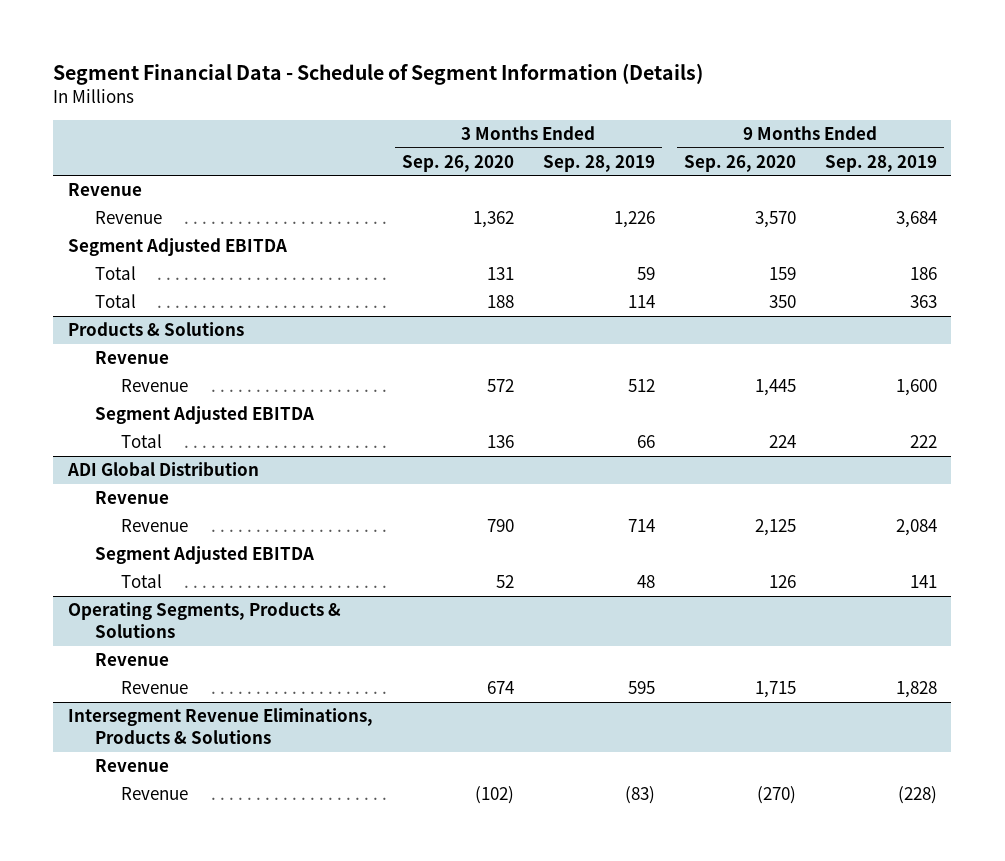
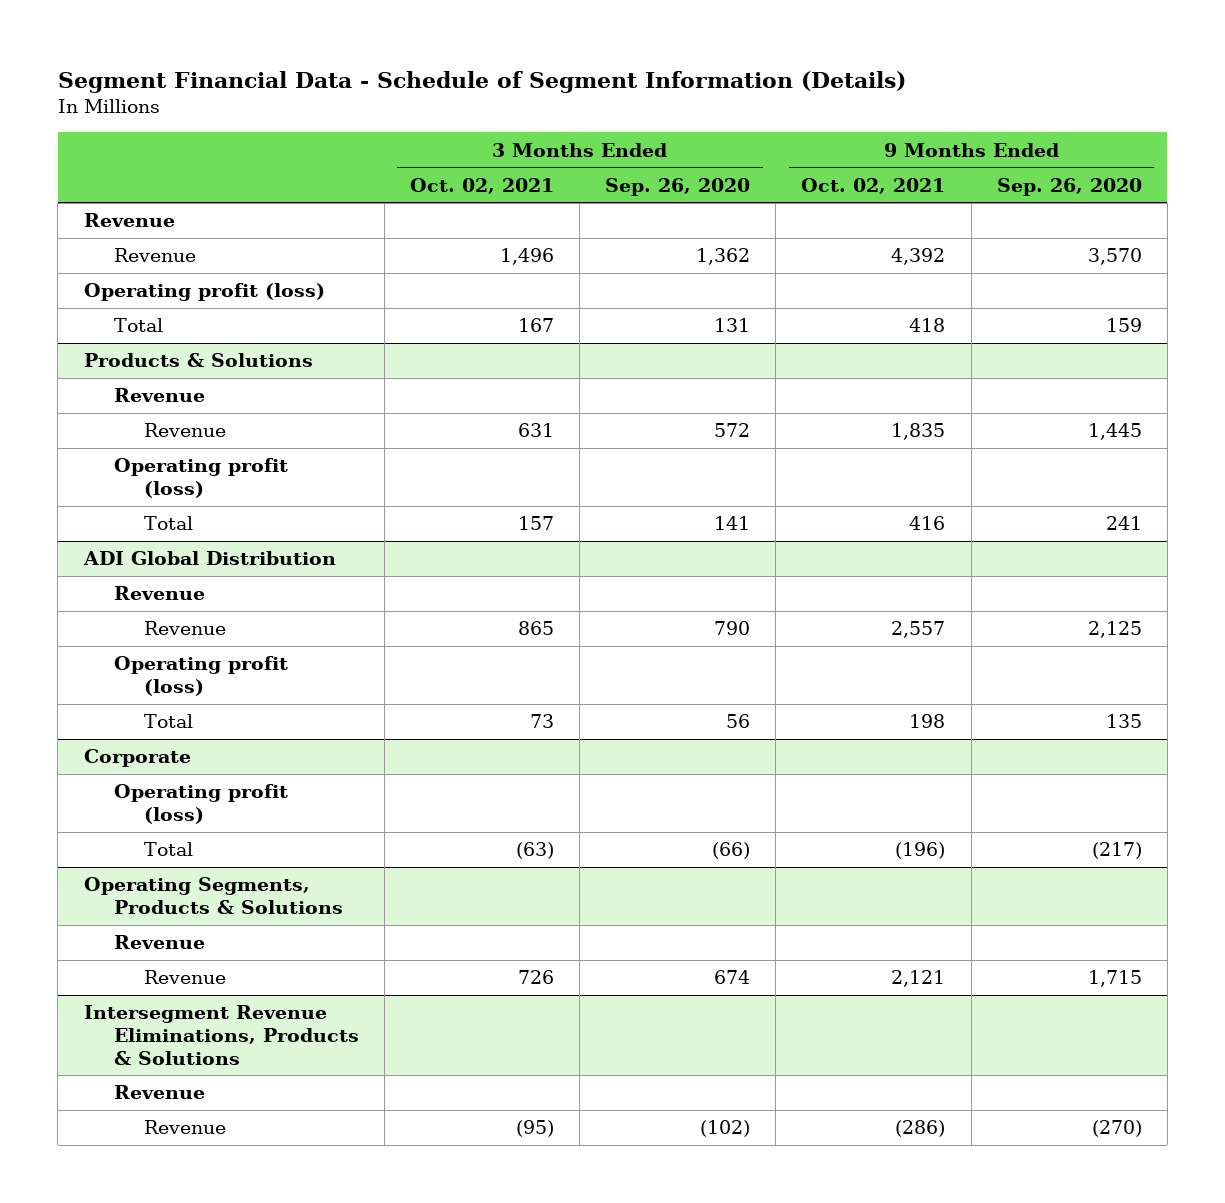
[542,154,655,172] Sep. 28, 2019 -> none
[824,154,937,172] Sep. 28, 2019 -> none
none -> [409,177,554,194] Oct. 02, 2021
none -> [801,177,946,194] Oct. 02, 2021
[67,238,287,257] Segment Adjusted EBITDA -> none
none -> [83,283,325,302] Operating profit (loss)
[94,294,136,309] Total -> none
[94,406,314,425] Segment Adjusted EBITDA -> none
none -> [113,458,288,499] Operating profit (loss)
[486,435,514,449] 136 -> [714,516,751,531] 141
[768,435,796,449] 224 -> [1105,516,1142,531] 241
[94,546,314,565] Segment Adjusted EBITDA -> none
none -> [113,656,288,697] Operating profit (loss)
[495,575,514,589] 52 -> [726,714,751,729] 56
[768,575,796,589] 126 -> [1105,714,1142,729] 135
none -> [83,749,191,768] Corporate
none -> [113,784,288,825] Operating profit (loss)
none -> [143,842,193,857] Total

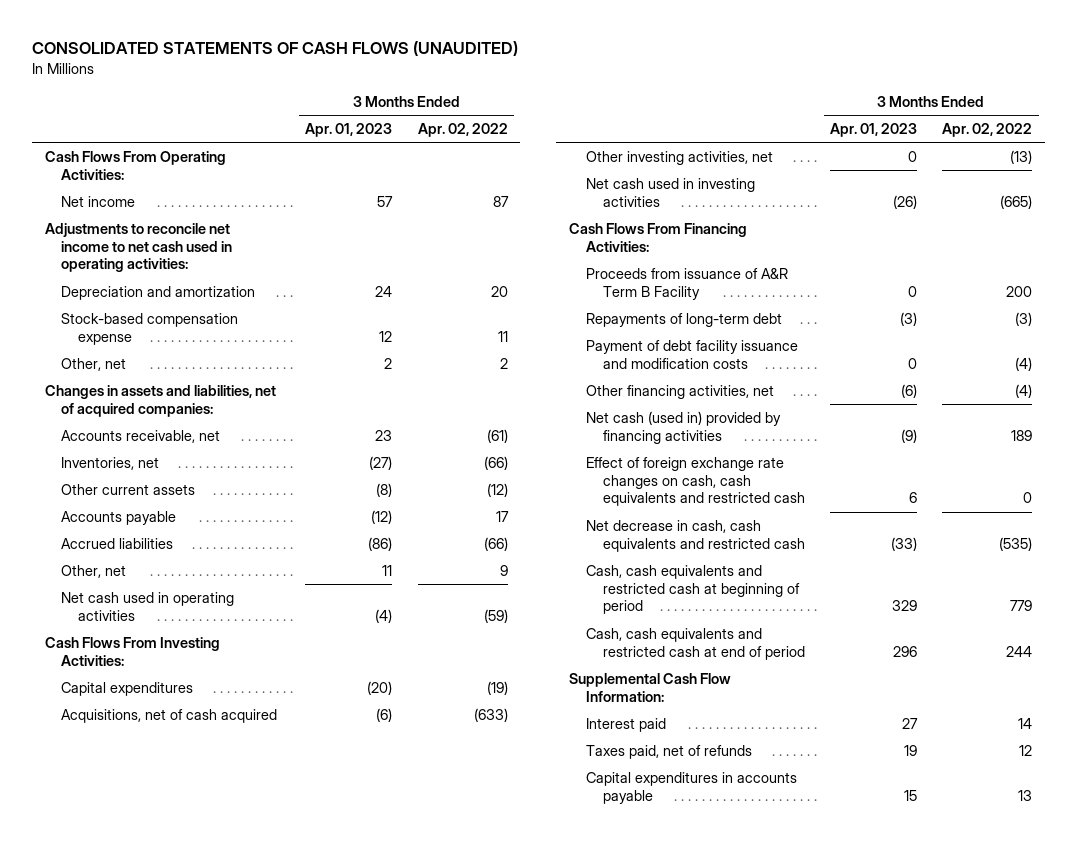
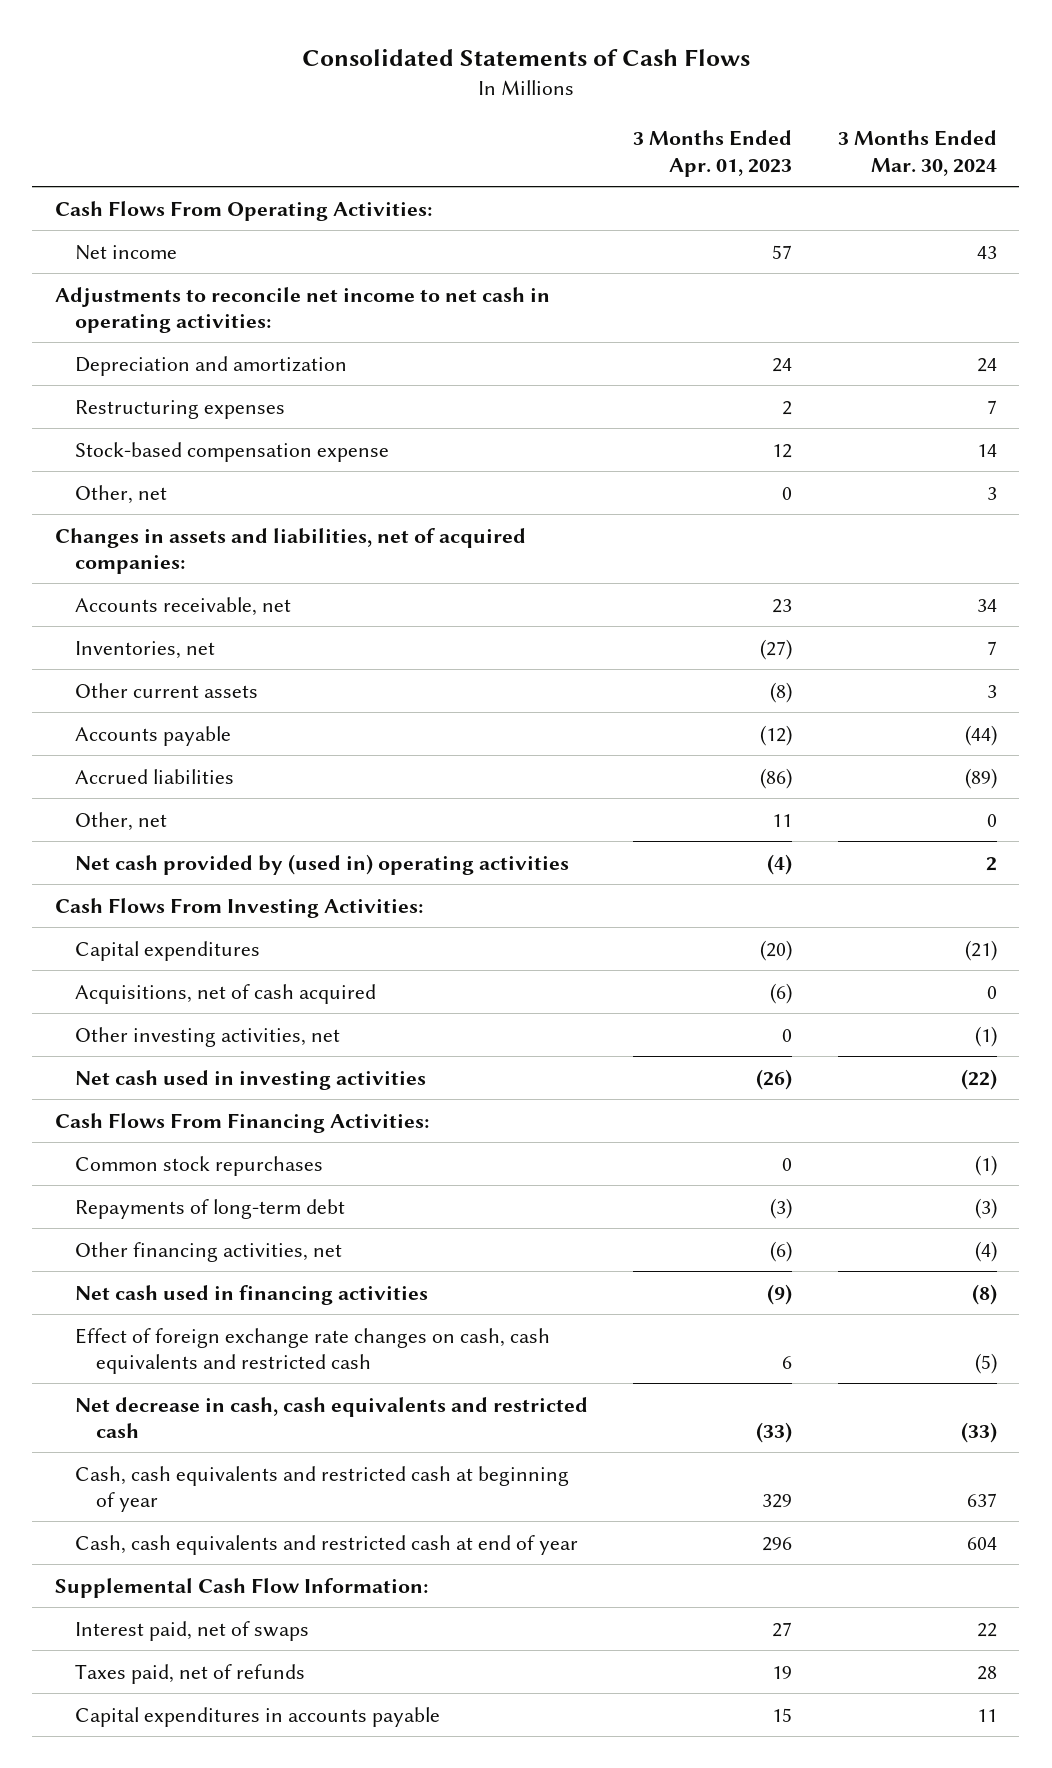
[31,41,518,57] CONSOLIDATED STATEMENTS OF CASH FLOWS (UNAUDITED) -> [301,48,750,66] Consolidated Statements of Cash Flows
[417,123,508,138] Apr. 02, 2022 -> none
none -> [837,130,997,176] 3 Months Ended Mar. 30, 2024
[44,222,233,273] Adjustments to reconcile net income to net cash used in operating activities: -> [54,286,550,334] Adjustments to reconcile net income to net cash in operating activities:
none -> [75,399,286,419] Restructuring expenses
[384,357,393,369] 2 -> [782,486,793,500] 0
[61,591,235,621] Net cash used in operating activities -> [75,853,570,875] Net cash provided by (used in) operating activities
[585,267,788,300] Proceeds from issuance of A&R Term B Facility -> none
none -> [75,1155,324,1176] Common stock repurchases
[585,339,798,369] Payment of debt facility issuance and modification costs -> none
[585,410,781,444] Net cash (used in) provided by financing activities -> [75,1284,429,1305] Net cash used in financing activities
[585,564,800,615] Cash, cash equivalents and restricted cash at beginning of period -> [75,1465,570,1513] Cash, cash equivalents and restricted cash at beginning of year
[585,627,805,660] Cash, cash equivalents and restricted cash at end of period -> [75,1534,579,1555] Cash, cash equivalents and restricted cash at end of year
[585,717,666,732] Interest paid -> none
none -> [75,1620,310,1641] Interest paid, net of swaps

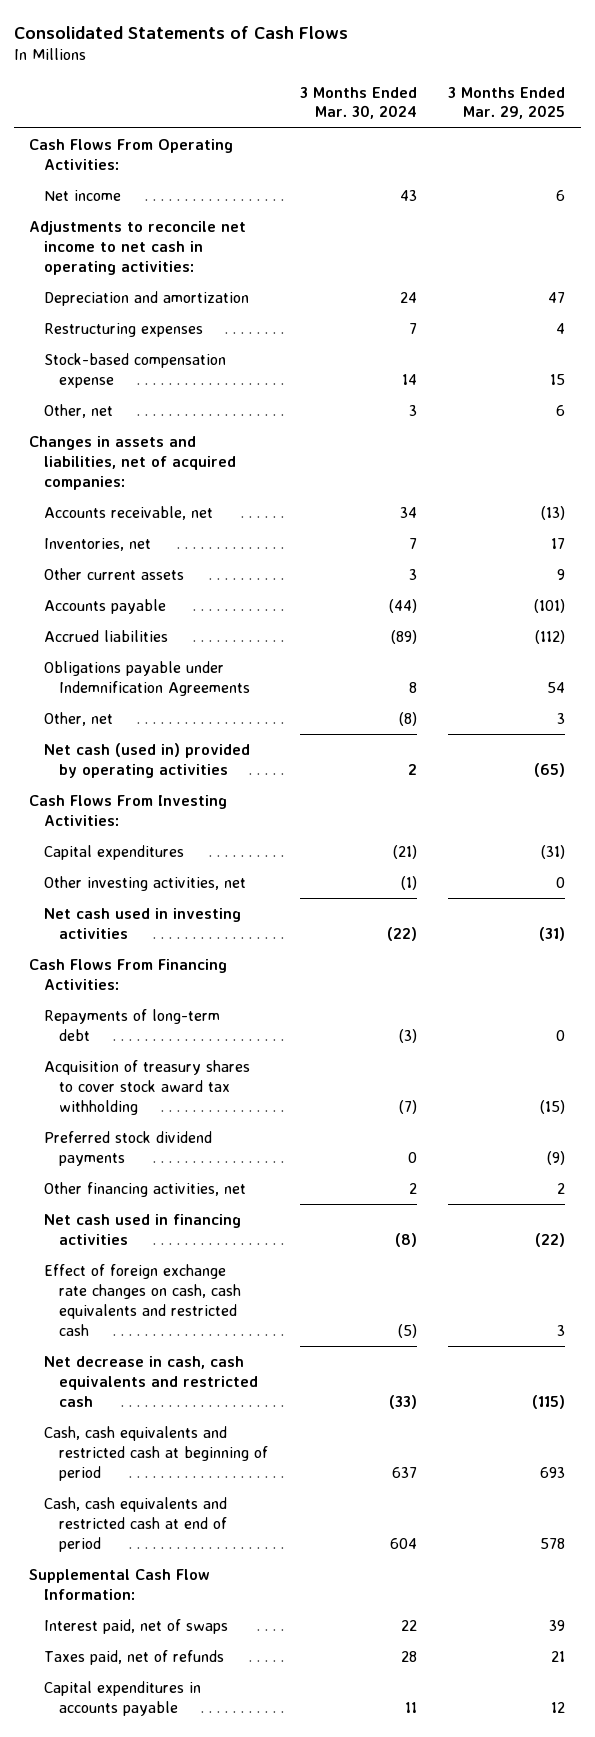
[633,130,793,177] 3 Months Ended Apr. 01, 2023 -> none
none -> [448,86,566,120] 3 Months Ended Mar. 29, 2025
none -> [44,661,251,696] Obligations payable under Indemnification Agreements
[986,813,997,827] 0 -> [398,712,417,727] (8)
[75,853,570,875] Net cash provided by (used in) operating activities -> [44,743,251,778] Net cash (used in) provided by operating activities
[75,983,377,1004] Acquisitions, net of cash acquired -> none
[75,1155,324,1176] Common stock repurchases -> none
none -> [44,1060,251,1115] Acquisition of treasury shares to cover stock award tax withholding
none -> [44,1131,213,1166] Preferred stock dividend payments
[974,1240,997,1262] (4) -> [408,1183,417,1195] 2
[75,1465,570,1513] Cash, cash equivalents and restricted cash at beginning of year -> [44,1426,269,1481] Cash, cash equivalents and restricted cash at beginning of period
[75,1534,579,1555] Cash, cash equivalents and restricted cash at end of year -> [44,1497,228,1552] Cash, cash equivalents and restricted cash at end of period

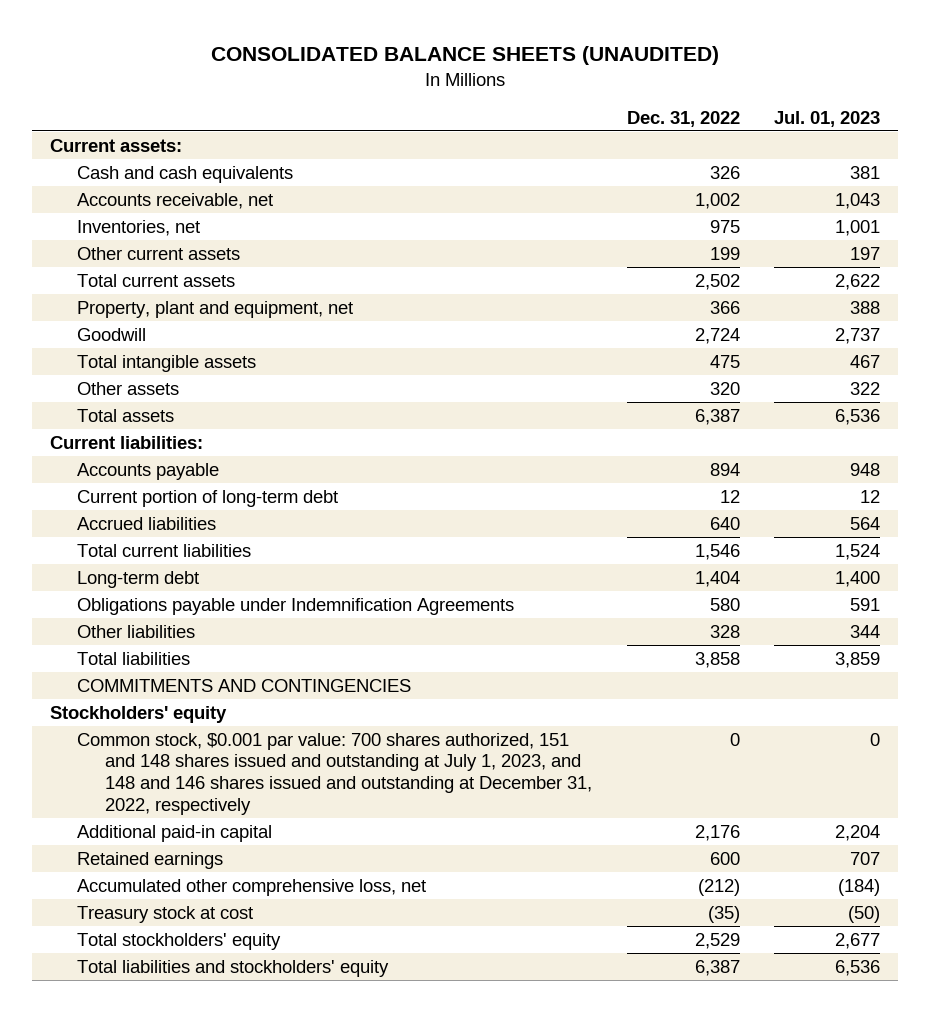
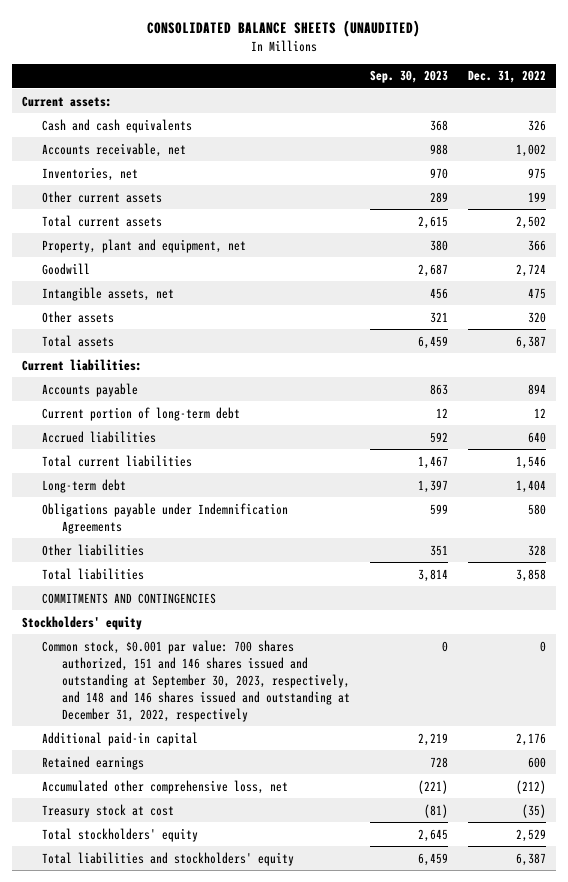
[774,110,881,127] Jul. 01, 2023 -> none
none -> [370,70,449,84] Sep. 30, 2023
[77,354,257,372] Total intangible assets -> [42,286,175,301] Intangible assets, net
[77,732,593,815] Common stock, $0.001 par value: 700 shares authorized, 151 and 148 shares issued and outstanding at July 1, 2023, and 148 and 146 shares issued and outstanding at December 31, 2022, respectively -> [42,639,351,722] Common stock, $0.001 par value: 700 shares authorized, 151 and 146 shares issued and outstanding at September 30, 2023, respectively, and 148 and 146 shares issued and outstanding at December 31, 2022, respectively

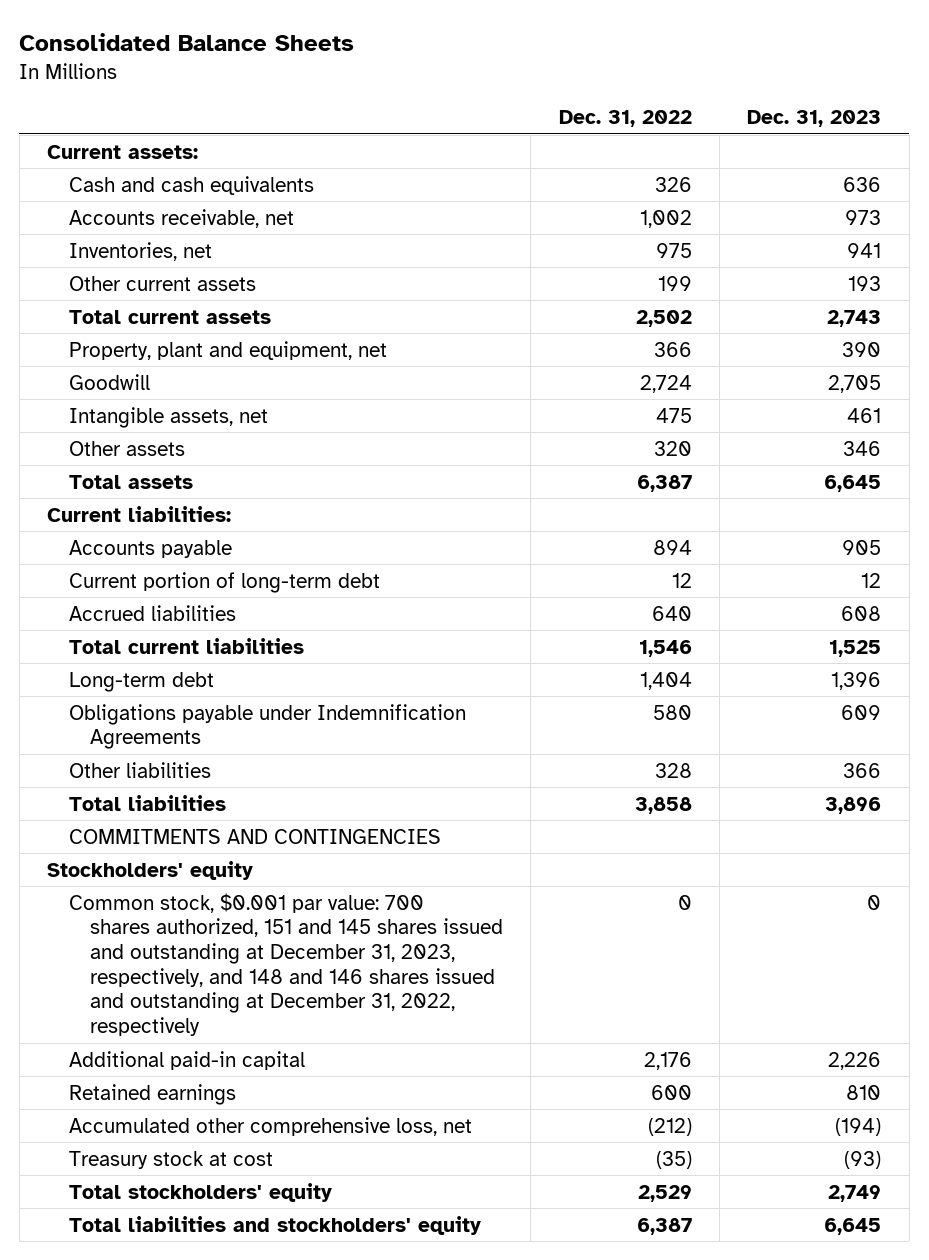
[147,19,421,37] CONSOLIDATED BALANCE SHEETS (UNAUDITED) -> [19,33,355,52] Consolidated Balance Sheets
[370,70,449,84] Sep. 30, 2023 -> none
none -> [747,109,882,127] Dec. 31, 2023
[42,639,351,722] Common stock, $0.001 par value: 700 shares authorized, 151 and 146 shares issued and outstanding at September 30, 2023, respectively, and 148 and 146 shares issued and outstanding at December 31, 2022, respectively -> [68,892,504,1037] Common stock, $0.001 par value: 700 shares authorized, 151 and 145 shares issued and outstanding at December 31, 2023, respectively, and 148 and 146 shares issued and outstanding at December 31, 2022, respectively

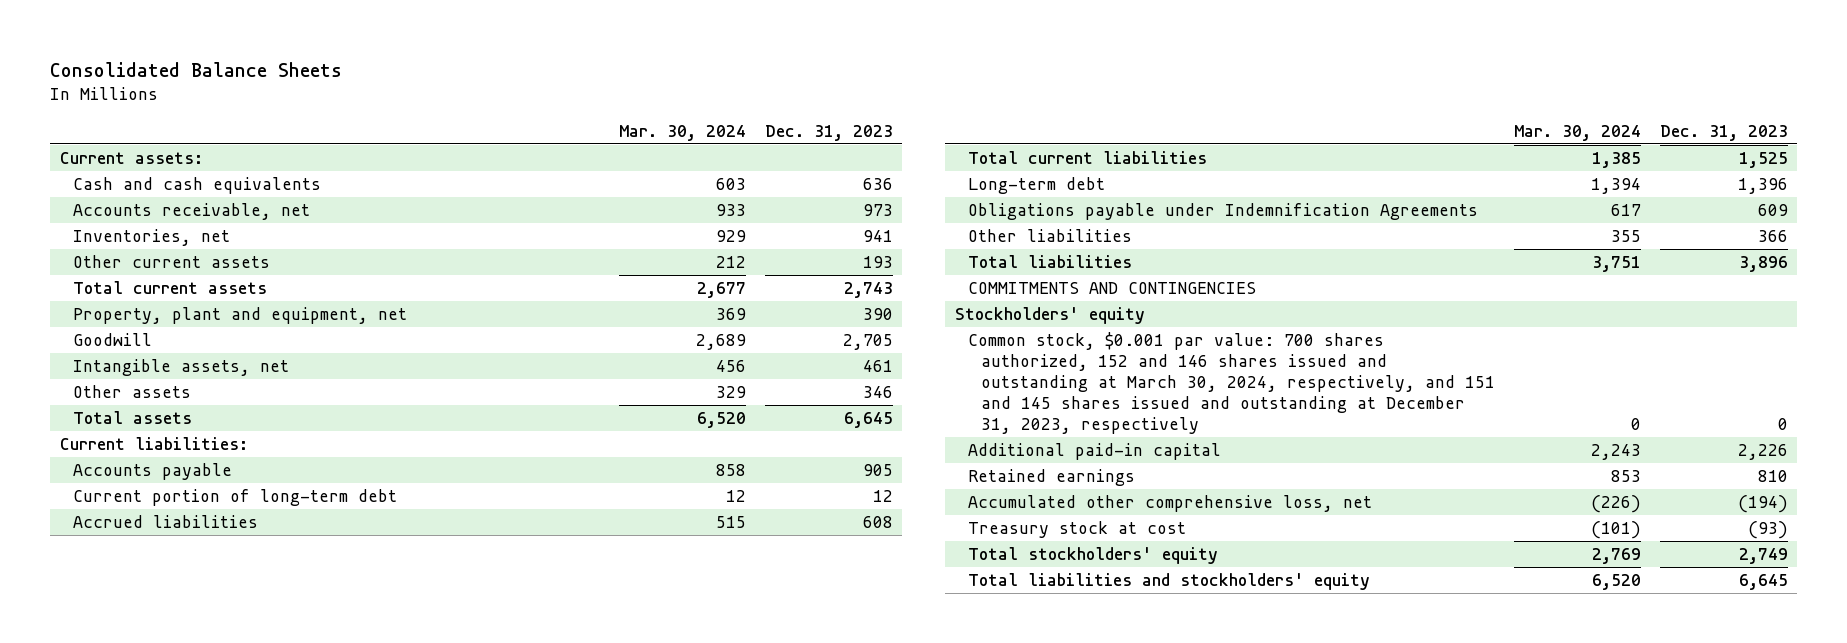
[558,109,692,127] Dec. 31, 2022 -> none
none -> [618,124,746,141] Mar. 30, 2024
[68,892,504,1037] Common stock, $0.001 par value: 700 shares authorized, 151 and 145 shares issued and outstanding at December 31, 2023, respectively, and 148 and 146 shares issued and outstanding at December 31, 2022, respectively -> [967,332,1496,434] Common stock, $0.001 par value: 700 shares authorized, 152 and 146 shares issued and outstanding at March 30, 2024, respectively, and 151 and 145 shares issued and outstanding at December 31, 2023, respectively

